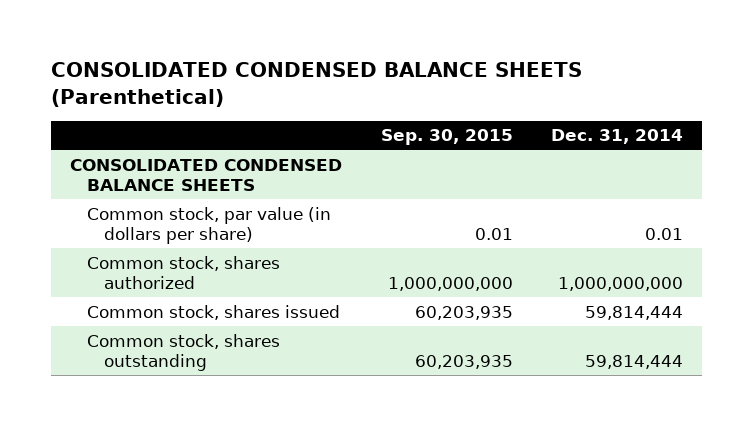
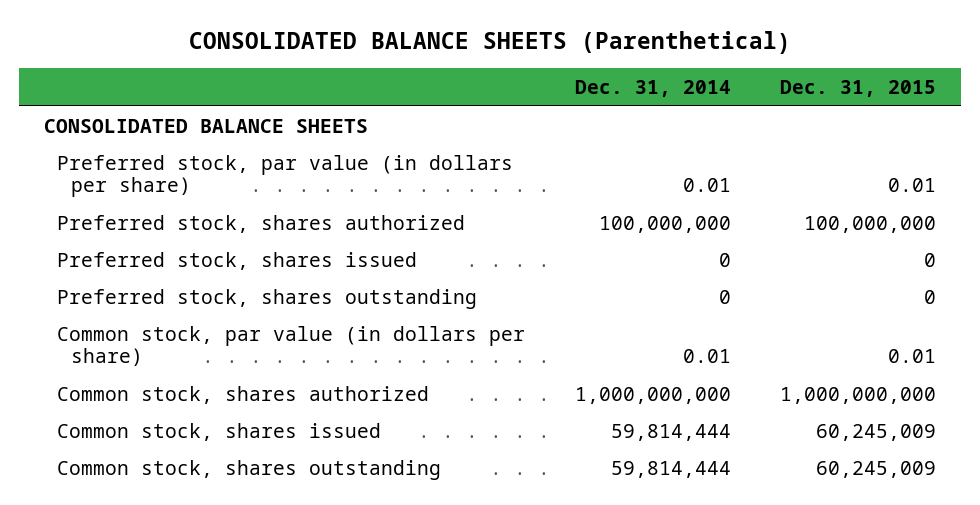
[50,62,582,107] CONSOLIDATED CONDENSED BALANCE SHEETS (Parenthetical) -> [188,31,791,55] CONSOLIDATED BALANCE SHEETS (Parenthetical)
[380,129,513,146] Sep. 30, 2015 -> none
none -> [780,80,937,98] Dec. 31, 2015
[70,158,343,191] CONSOLIDATED CONDENSED BALANCE SHEETS -> [43,118,368,133] CONSOLIDATED BALANCE SHEETS
none -> [57,154,514,198] Preferred stock, par value (in dollars per share)
none -> [57,214,466,233] Preferred stock, shares authorized
none -> [57,251,418,270] Preferred stock, shares issued
none -> [57,288,478,309] Preferred stock, shares outstanding

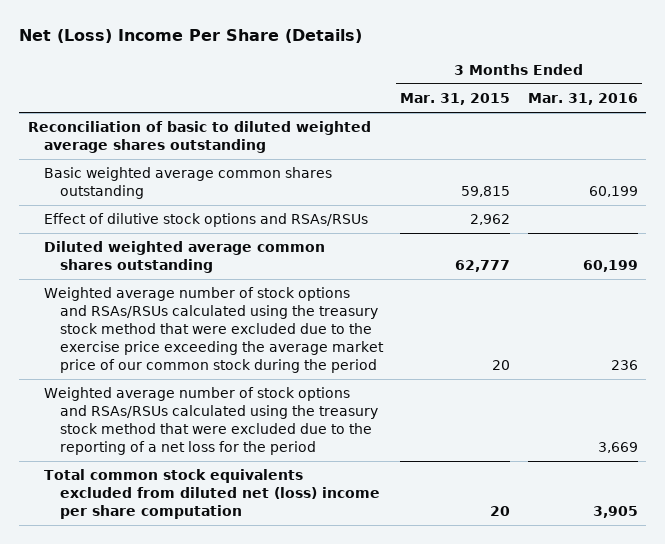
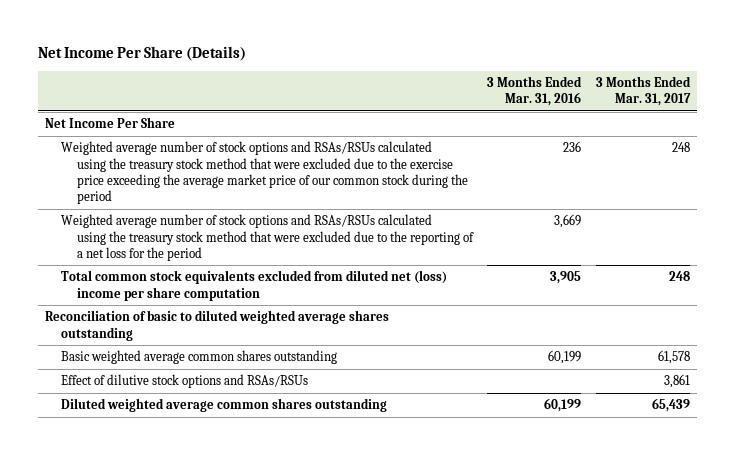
[19,29,363,44] Net (Loss) Income Per Share (Details) -> [37,45,246,61] Net Income Per Share (Details)
[400,93,511,106] Mar. 31, 2015 -> none
none -> [595,76,691,107] 3 Months Ended Mar. 31, 2017
none -> [44,117,175,129] Net Income Per Share
[44,287,385,373] Weighted average number of stock options and RSAs/RSUs calculated using the treasury stock method that were excluded due to the exercise price exceeding the average market price of our common stock during the period -> [60,141,468,204] Weighted average number of stock options and RSAs/RSUs calculated using the treasury stock method that were excluded due to the exercise price exceeding the average market price of our common stock during the period
[44,387,379,455] Weighted average number of stock options and RSAs/RSUs calculated using the treasury stock method that were excluded due to the reporting of a net loss for the period -> [60,214,474,261] Weighted average number of stock options and RSAs/RSUs calculated using the treasury stock method that were excluded due to the reporting of a net loss for the period
[44,469,381,520] Total common stock equivalents excluded from diluted net (loss) income per share computation -> [60,270,447,301] Total common stock equivalents excluded from diluted net (loss) income per share computation

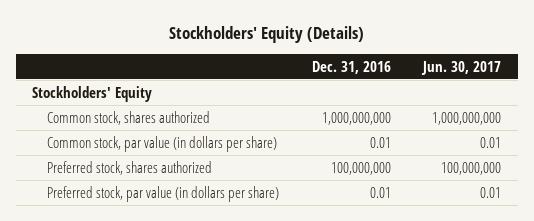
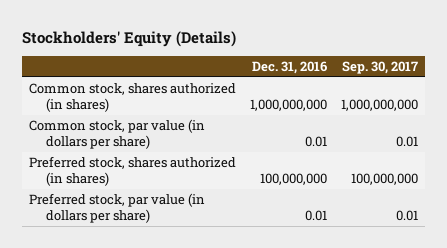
[421,60,502,75] Jun. 30, 2017 -> none
none -> [341,60,418,74] Sep. 30, 2017
[32,85,153,102] Stockholders' Equity -> none
[46,110,210,125] Common stock, shares authorized -> [29,83,237,113] Common stock, shares authorized (in shares)
[46,160,212,175] Preferred stock, shares authorized -> [29,156,237,187] Preferred stock, shares authorized (in shares)

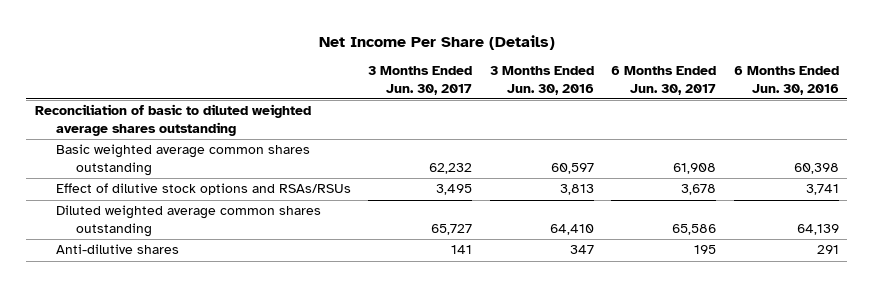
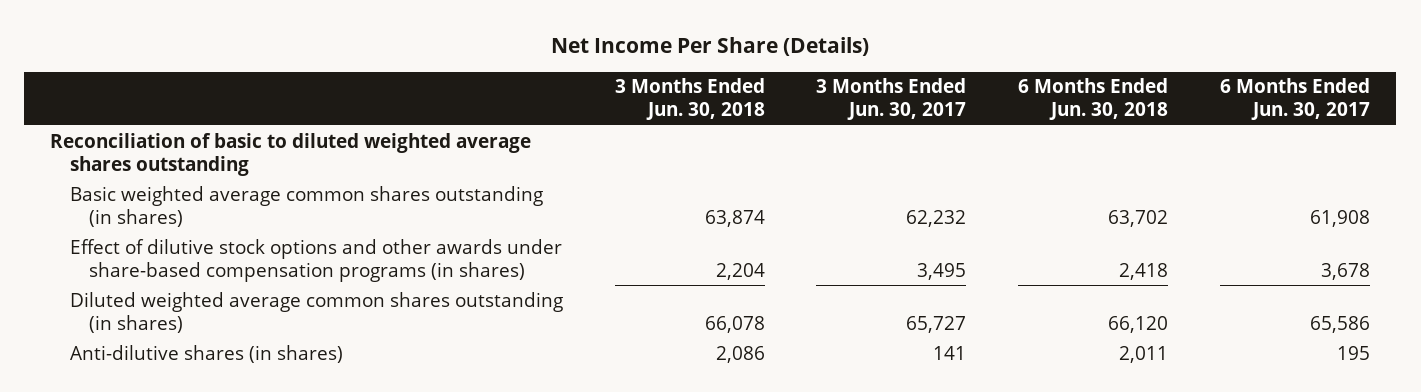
[489,66,594,95] 3 Months Ended Jun. 30, 2016 -> none
[733,66,839,95] 6 Months Ended Jun. 30, 2016 -> none
none -> [614,78,765,121] 3 Months Ended Jun. 30, 2018
none -> [1018,78,1169,121] 6 Months Ended Jun. 30, 2018
[55,144,310,176] Basic weighted average common shares outstanding -> [69,185,543,227] Basic weighted average common shares outstanding (in shares)
[55,183,351,196] Effect of dilutive stock options and RSAs/RSUs -> [69,238,562,282] Effect of dilutive stock options and other awards under share-based compensation programs (in shares)
[55,205,321,237] Diluted weighted average common shares outstanding -> [69,291,563,333] Diluted weighted average common shares outstanding (in shares)
[55,244,179,255] Anti-dilutive shares -> [69,344,343,363] Anti-dilutive shares (in shares)

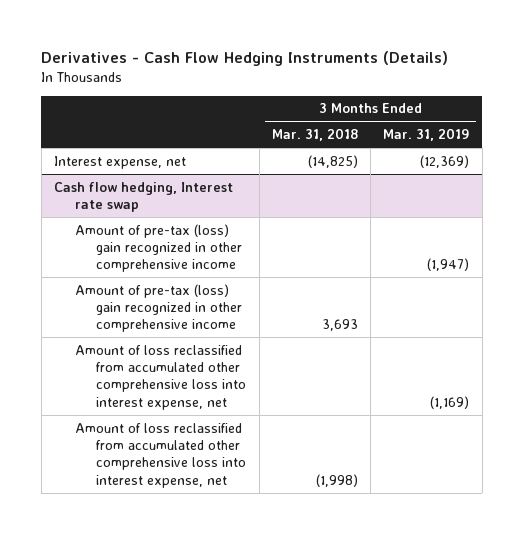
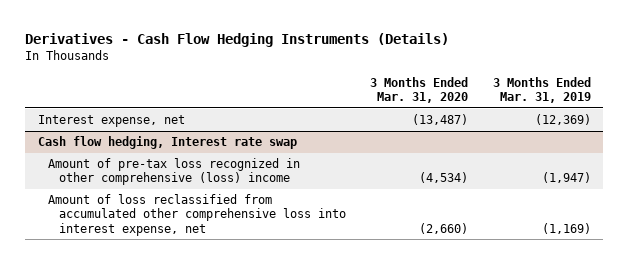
[271,128,358,142] Mar. 31, 2018 -> none
none -> [370,76,469,103] 3 Months Ended Mar. 31, 2020
[75,283,243,333] Amount of pre-tax (loss) gain recognized in other comprehensive income -> none
[75,223,243,273] Amount of pre-tax (loss) gain recognized in other comprehensive income -> [48,158,301,186] Amount of pre-tax loss recognized in other comprehensive (loss) income
[75,422,247,488] Amount of loss reclassified from accumulated other comprehensive loss into interest expense, net -> none

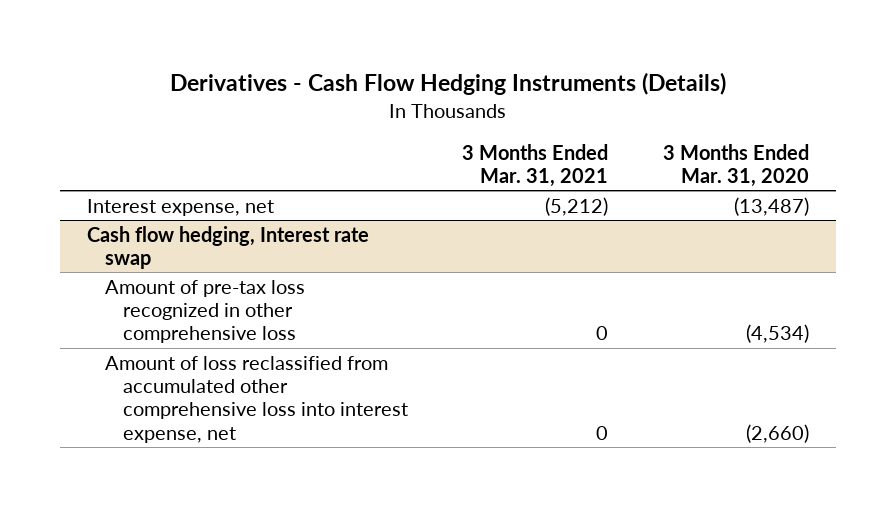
[492,76,591,103] 3 Months Ended Mar. 31, 2019 -> none
none -> [462,143,609,188] 3 Months Ended Mar. 31, 2021
[48,158,301,186] Amount of pre-tax loss recognized in other comprehensive (loss) income -> [104,279,305,344] Amount of pre-tax loss recognized in other comprehensive loss

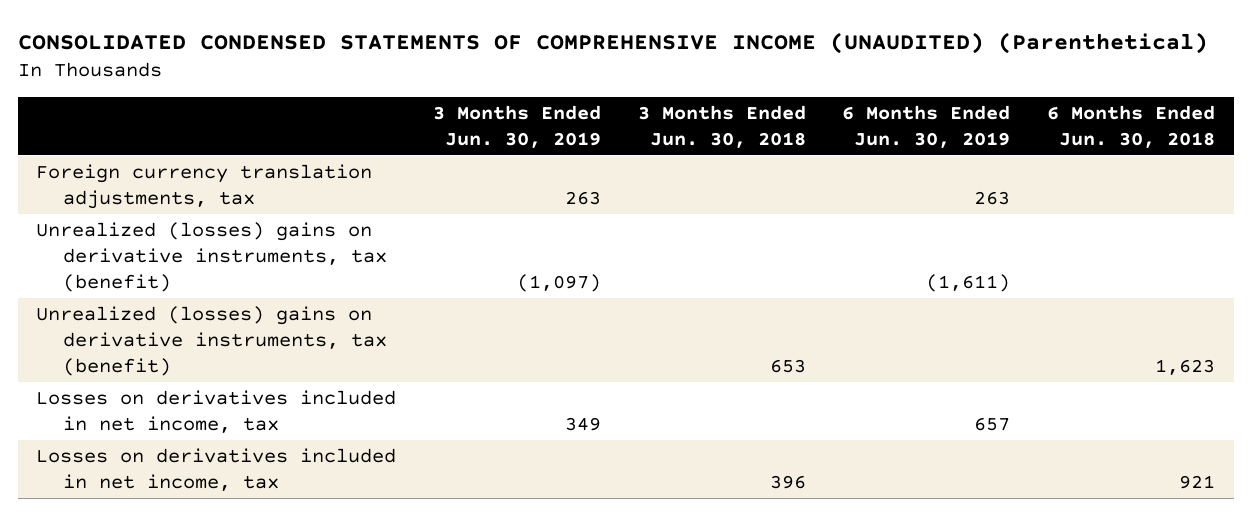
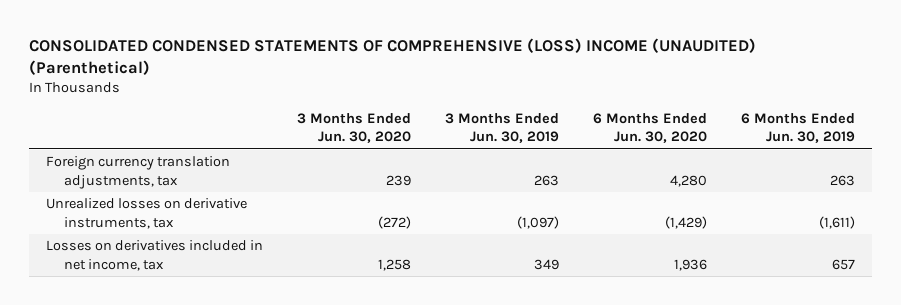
[17,32,1208,55] CONSOLIDATED CONDENSED STATEMENTS OF COMPREHENSIVE INCOME (UNAUDITED) (Parenthetical) -> [28,37,756,76] CONSOLIDATED CONDENSED STATEMENTS OF COMPREHENSIVE (LOSS) INCOME (UNAUDITED) (Parenthetical)
[637,104,806,148] 3 Months Ended Jun. 30, 2018 -> none
[1047,104,1216,148] 6 Months Ended Jun. 30, 2018 -> none
none -> [296,113,411,144] 3 Months Ended Jun. 30, 2020
none -> [593,113,708,144] 6 Months Ended Jun. 30, 2020
[35,306,387,376] Unrealized (losses) gains on derivative instruments, tax (benefit) -> none
[35,222,387,292] Unrealized (losses) gains on derivative instruments, tax (benefit) -> [45,198,247,229] Unrealized losses on derivative instruments, tax
[35,448,396,492] Losses on derivatives included in net income, tax -> none

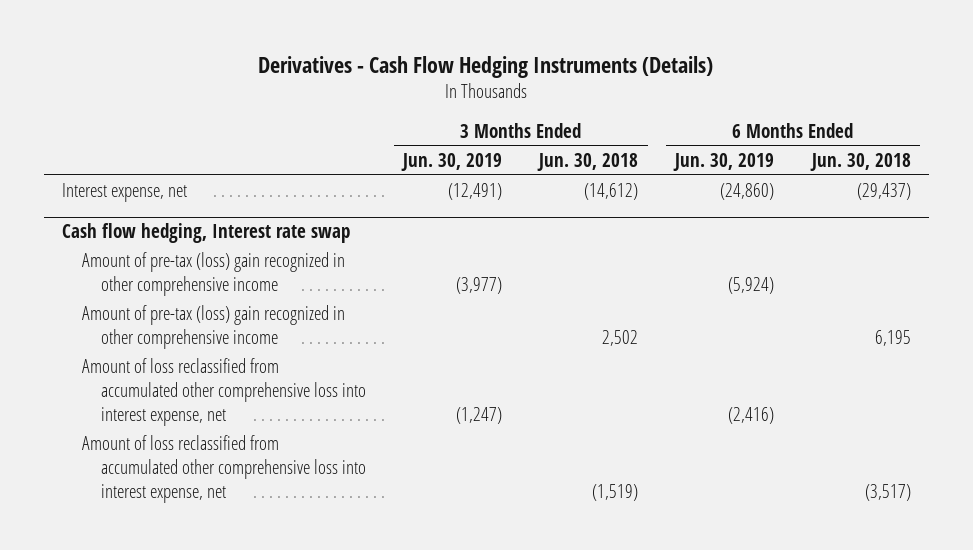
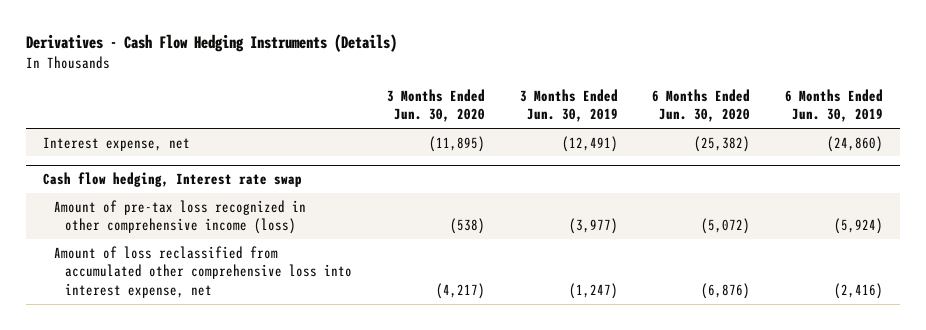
[537,153,639,172] Jun. 30, 2018 -> none
[809,153,911,172] Jun. 30, 2018 -> none
none -> [387,88,486,123] 3 Months Ended Jun. 30, 2020
none -> [652,88,751,123] 6 Months Ended Jun. 30, 2020
[81,305,345,350] Amount of pre-tax (loss) gain recognized in other comprehensive income -> none
[81,252,345,297] Amount of pre-tax (loss) gain recognized in other comprehensive income -> [54,199,307,235] Amount of pre-tax loss recognized in other comprehensive income (loss)
[81,435,367,504] Amount of loss reclassified from accumulated other comprehensive loss into interest expense, net -> none

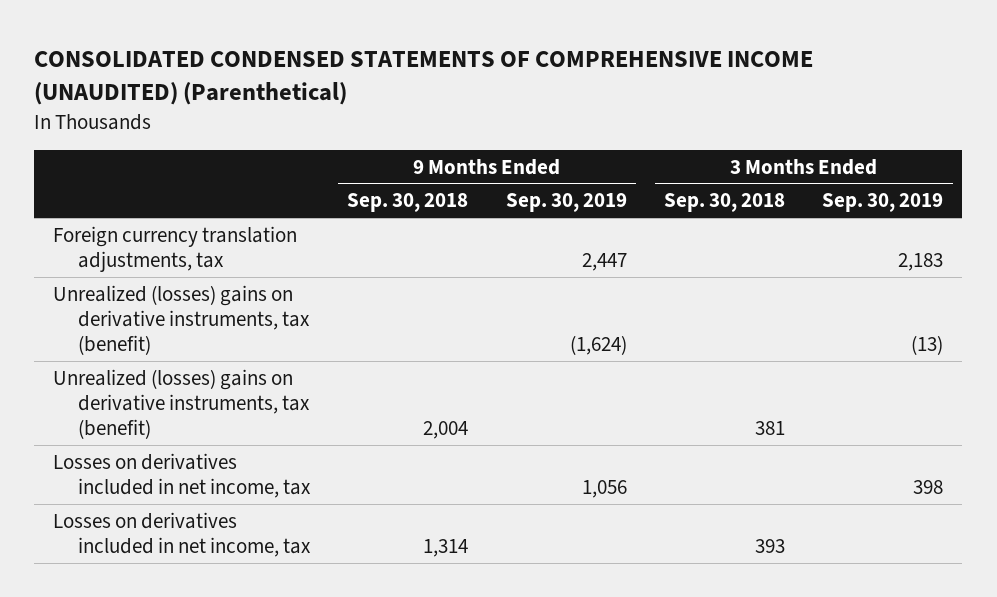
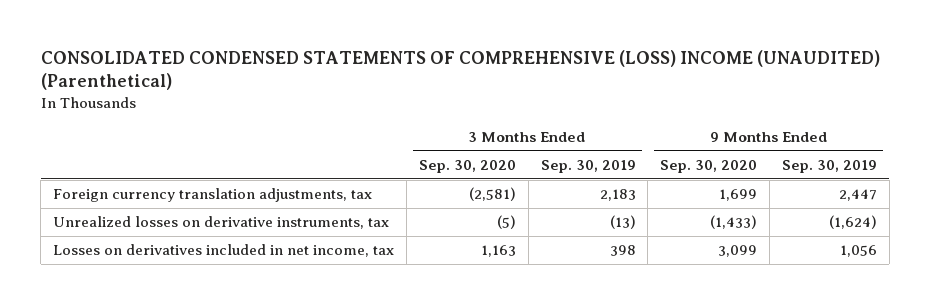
[34,51,814,106] CONSOLIDATED CONDENSED STATEMENTS OF COMPREHENSIVE INCOME (UNAUDITED) (Parenthetical) -> [40,49,880,91] CONSOLIDATED CONDENSED STATEMENTS OF COMPREHENSIVE (LOSS) INCOME (UNAUDITED) (Parenthetical)
[347,193,469,213] Sep. 30, 2018 -> none
[663,193,785,213] Sep. 30, 2018 -> none
none -> [418,160,516,174] Sep. 30, 2020
none -> [660,160,758,174] Sep. 30, 2020
[53,368,310,440] Unrealized (losses) gains on derivative instruments, tax (benefit) -> none
[53,284,310,356] Unrealized (losses) gains on derivative instruments, tax (benefit) -> [52,216,389,230] Unrealized losses on derivative instruments, tax
[53,511,311,557] Losses on derivatives included in net income, tax -> none

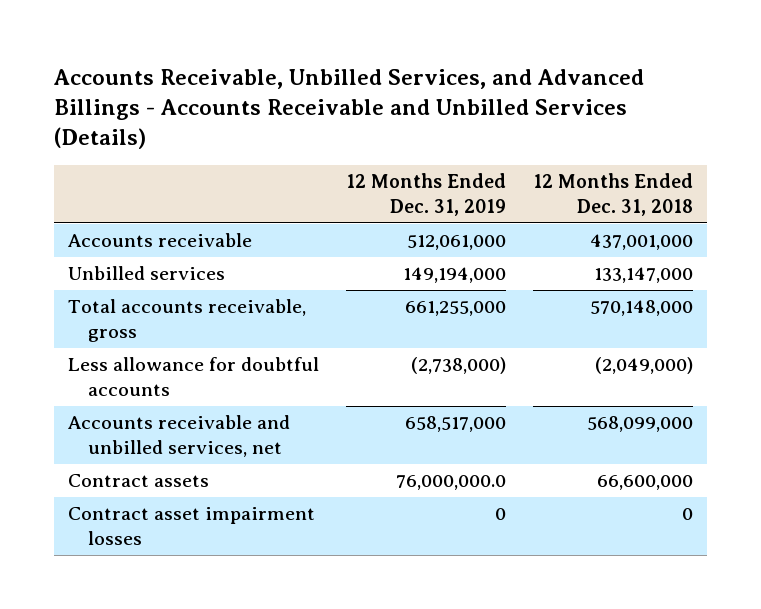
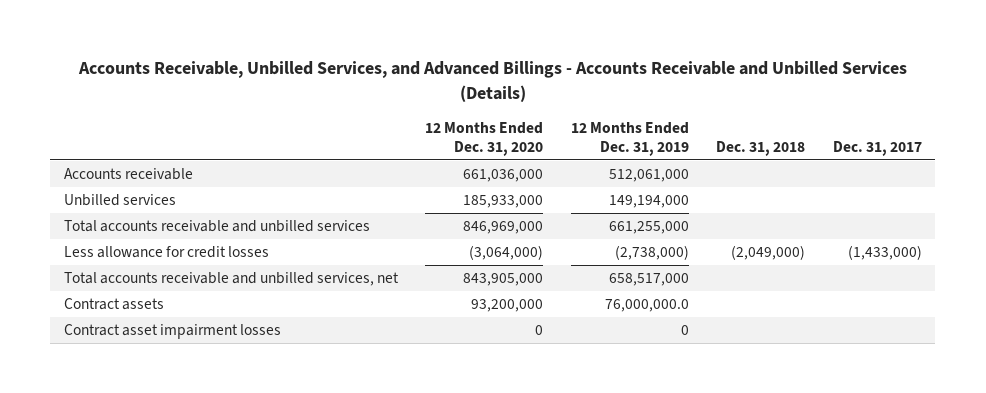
[533,173,694,216] 12 Months Ended Dec. 31, 2018 -> none
none -> [425,121,544,156] 12 Months Ended Dec. 31, 2020
none -> [716,140,806,156] Dec. 31, 2018
none -> [832,140,922,156] Dec. 31, 2017
[67,299,306,342] Total accounts receivable, gross -> [63,220,370,233] Total accounts receivable and unbilled services
[67,357,319,396] Less allowance for doubtful accounts -> [63,246,269,259] Less allowance for credit losses
[67,415,290,457] Accounts receivable and unbilled services, net -> [63,272,399,287] Total accounts receivable and unbilled services, net

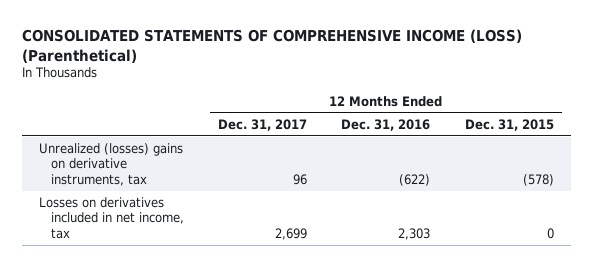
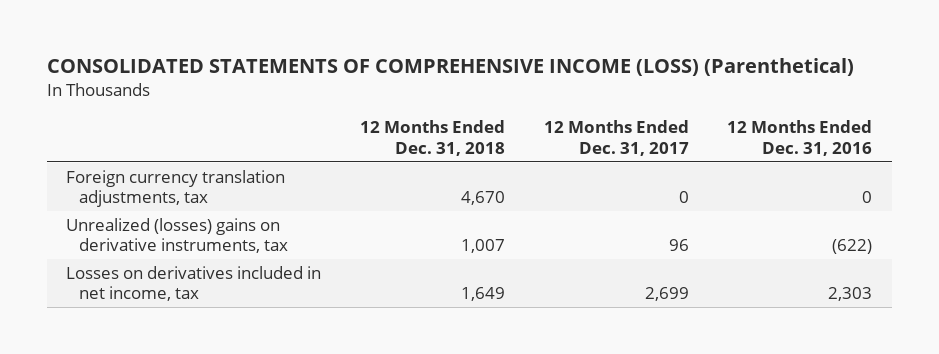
[464,118,554,131] Dec. 31, 2015 -> none
none -> [359,120,505,156] 12 Months Ended Dec. 31, 2018
none -> [66,169,286,208] Foreign currency translation adjustments, tax

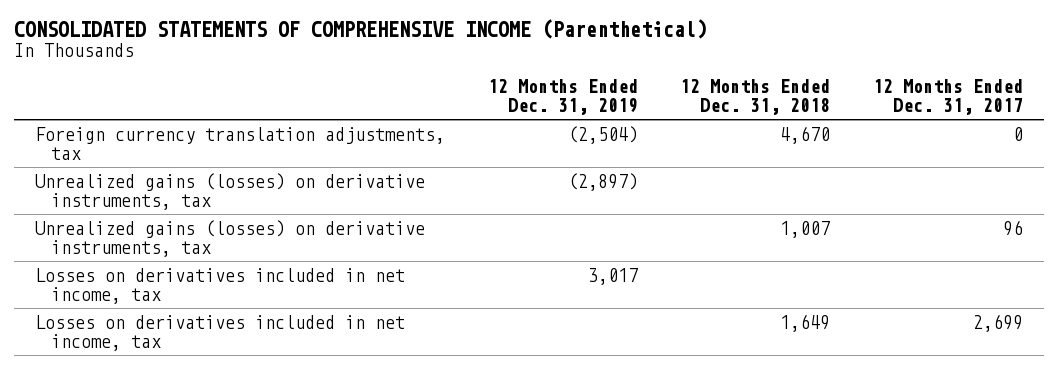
[46,58,854,77] CONSOLIDATED STATEMENTS OF COMPREHENSIVE INCOME (LOSS) (Parenthetical) -> [14,19,708,40] CONSOLIDATED STATEMENTS OF COMPREHENSIVE INCOME (Parenthetical)
[727,120,873,156] 12 Months Ended Dec. 31, 2016 -> none
none -> [487,79,638,115] 12 Months Ended Dec. 31, 2019
none -> [35,173,426,210] Unrealized gains (losses) on derivative instruments, tax
[66,217,289,254] Unrealized (losses) gains on derivative instruments, tax -> [35,220,426,257] Unrealized gains (losses) on derivative instruments, tax
none -> [35,268,406,304] Losses on derivatives included in net income, tax

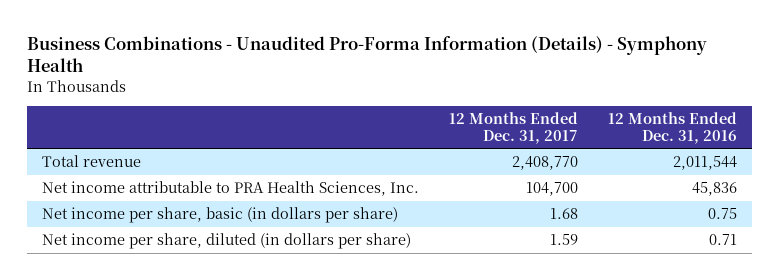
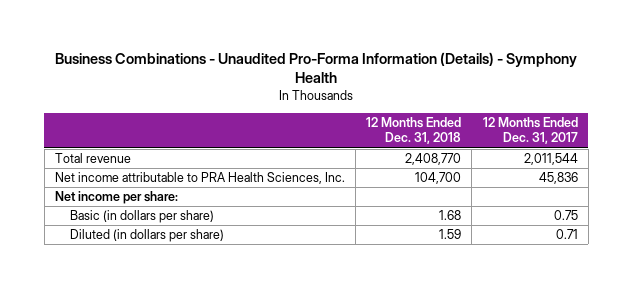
[608,112,738,144] 12 Months Ended Dec. 31, 2016 -> none
none -> [366,117,462,145] 12 Months Ended Dec. 31, 2018
[512,156,579,171] 2,408,770 -> [523,153,578,166] 2,011,544
[526,182,579,197] 104,700 -> [538,172,578,185] 45,836
none -> [54,191,178,205] Net income per share:
[42,207,399,224] Net income per share, basic (in dollars per share) -> [69,210,214,224] Basic (in dollars per share)
[550,208,579,220] 1.68 -> [553,210,578,221] 0.75
[42,233,412,250] Net income per share, diluted (in dollars per share) -> [69,229,224,243] Diluted (in dollars per share)
[550,234,579,246] 1.59 -> [555,229,578,240] 0.71

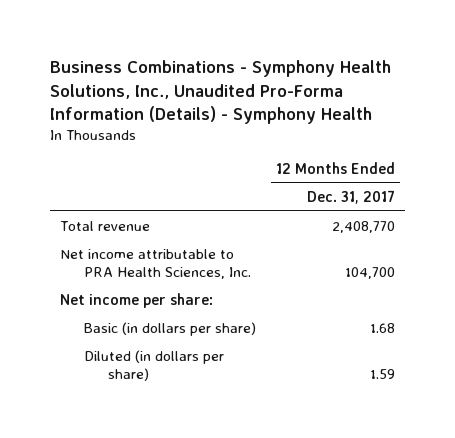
[55,51,578,84] Business Combinations - Unaudited Pro-Forma Information (Details) - Symphony Health -> [50,60,392,124] Business Combinations - Symphony Health Solutions, Inc., Unaudited Pro-Forma Information (Details) - Symphony Health
[366,117,462,145] 12 Months Ended Dec. 31, 2018 -> none
[523,153,578,166] 2,011,544 -> [332,220,396,233] 2,408,770
[538,172,578,185] 45,836 -> [345,267,396,280] 104,700
[553,210,578,221] 0.75 -> [370,322,396,333] 1.68
[555,229,578,240] 0.71 -> [370,369,396,380] 1.59

